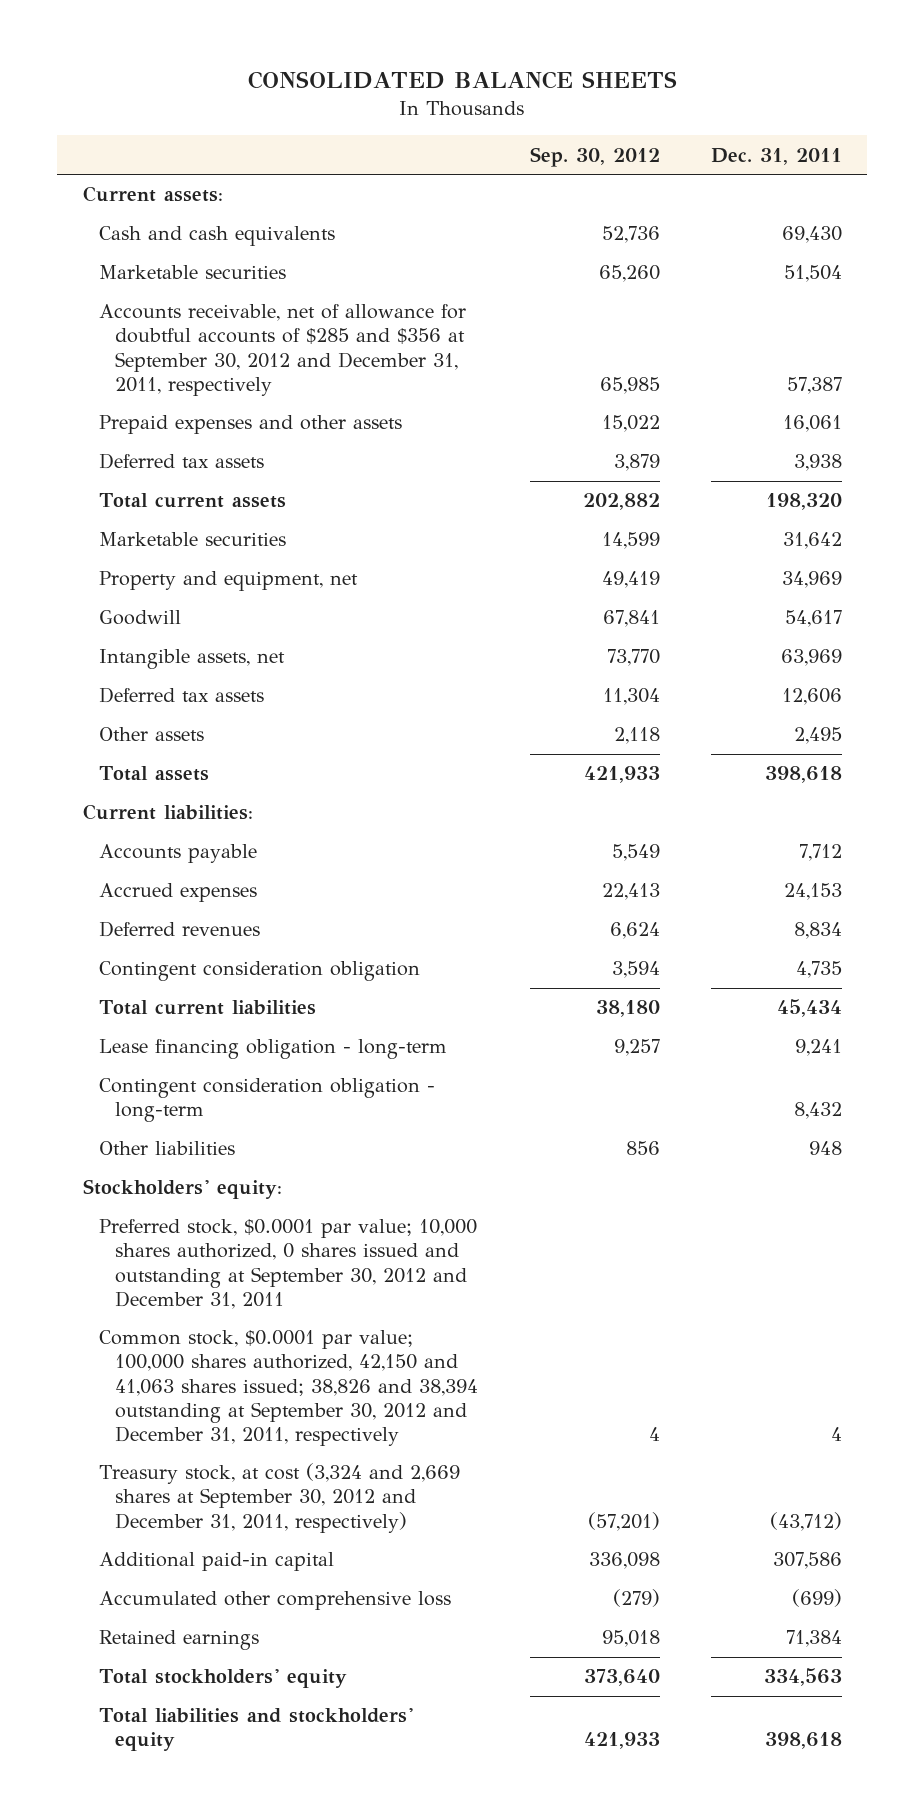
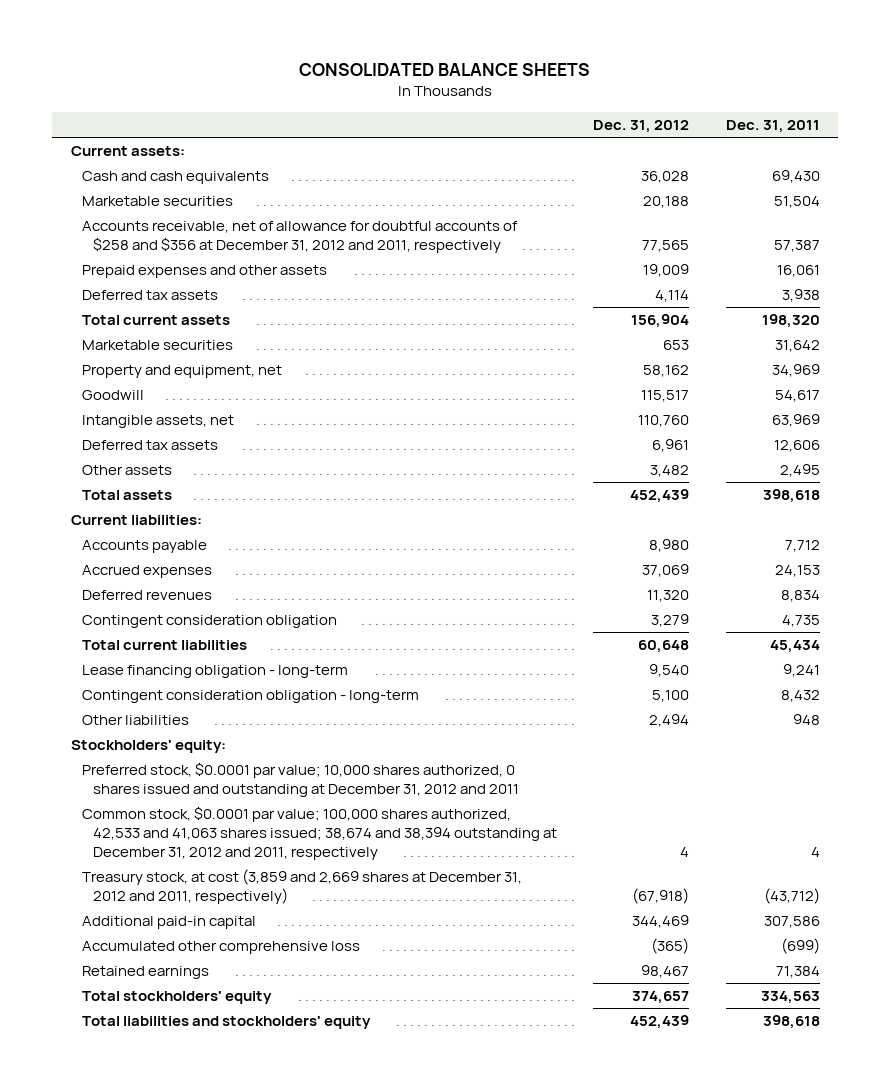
[529,146,660,167] Sep. 30, 2012 -> none
none -> [593,119,690,133] Dec. 31, 2012
[98,304,466,396] Accounts receivable, net of allowance for doubtful accounts of $285 and $356 at September 30, 2012 and December 31, 2011, respectively -> [81,221,518,254] Accounts receivable, net of allowance for doubtful accounts of $258 and $356 at December 31, 2012 and 2011, respectively
[98,1219,477,1309] Preferred stock, $0.0001 par value; 10,000 shares authorized, 0 shares issued and outstanding at September 30, 2012 and December 31, 2011 -> [81,762,519,798] Preferred stock, $0.0001 par value; 10,000 shares authorized, 0 shares issued and outstanding at December 31, 2012 and 2011
[98,1330,479,1446] Common stock, $0.0001 par value; 100,000 shares authorized, 42,150 and 41,063 shares issued; 38,826 and 38,394 outstanding at September 30, 2012 and December 31, 2011, respectively -> [81,806,557,861] Common stock, $0.0001 par value; 100,000 shares authorized, 42,533 and 41,063 shares issued; 38,674 and 38,394 outstanding at December 31, 2012 and 2011, respectively
[98,1463,460,1533] Treasury stock, at cost (3,324 and 2,669 shares at September 30, 2012 and December 31, 2011, respectively) -> [81,869,522,905] Treasury stock, at cost (3,859 and 2,669 shares at December 31, 2012 and 2011, respectively)

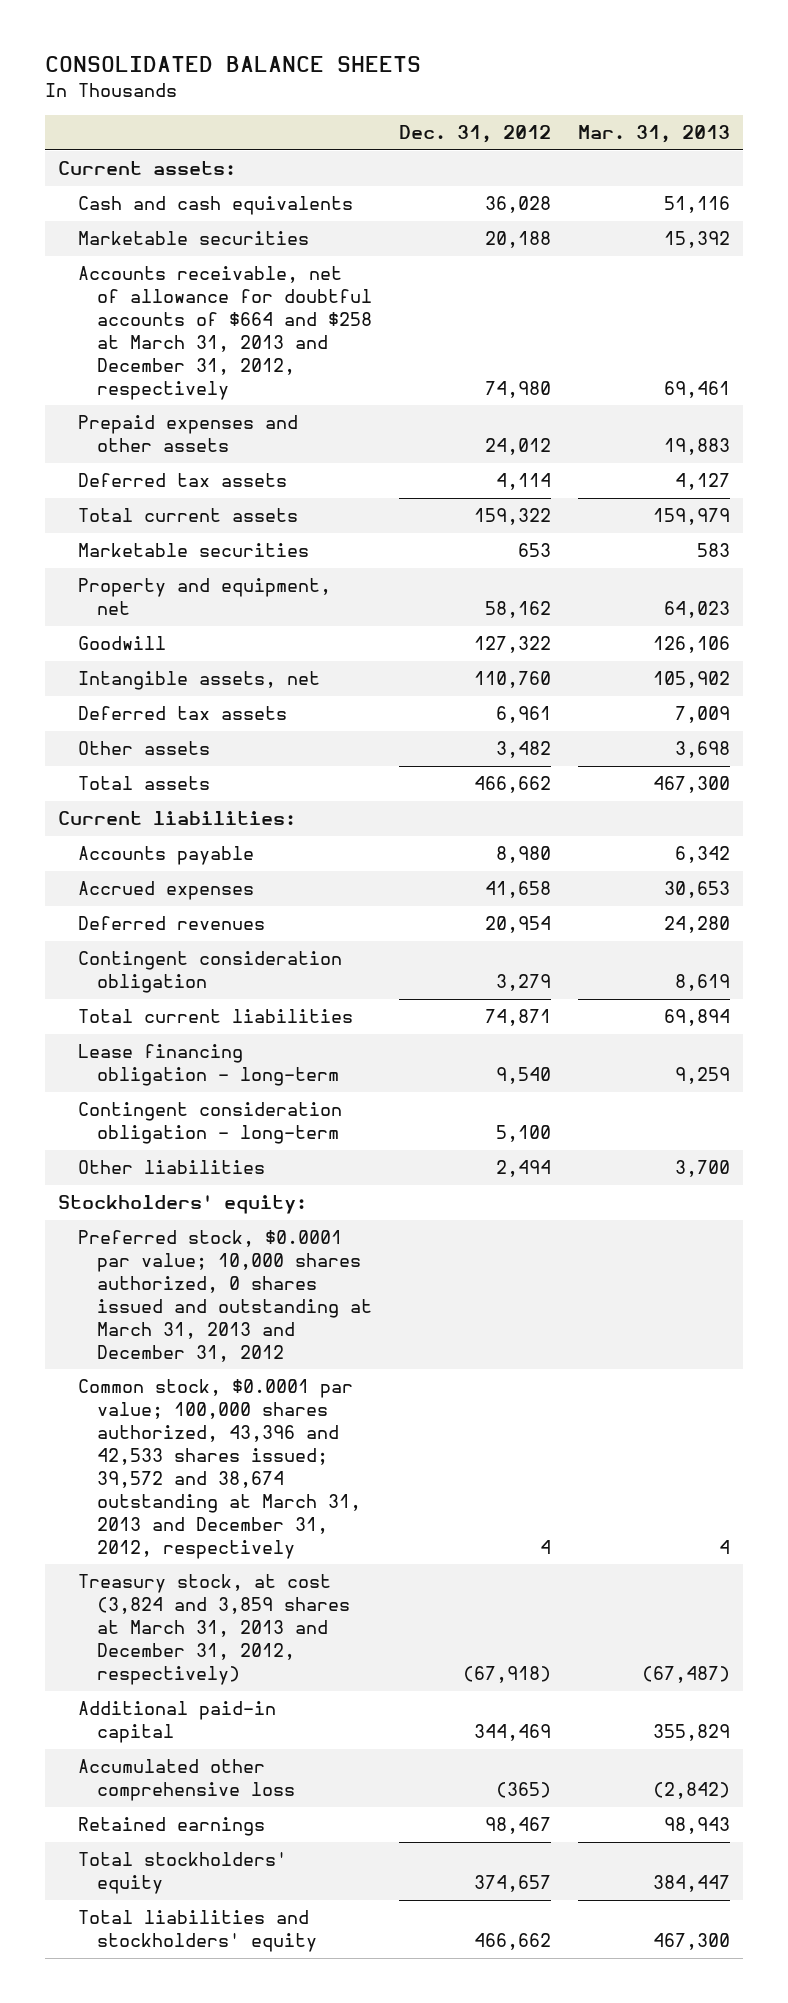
[725,119,820,133] Dec. 31, 2011 -> none
none -> [578,124,731,143] Mar. 31, 2013
[81,221,518,254] Accounts receivable, net of allowance for doubtful accounts of $258 and $356 at December 31, 2012 and 2011, respectively -> [77,266,373,400] Accounts receivable, net of allowance for doubtful accounts of $664 and $258 at March 31, 2013 and December 31, 2012, respectively
[642,240,690,253] 77,565 -> [485,380,552,398] 74,980
[643,264,690,278] 19,009 -> [485,438,552,456] 24,012
[631,314,690,329] 156,904 -> [474,508,552,526] 159,322
[641,390,690,403] 115,517 -> [474,636,552,654] 127,322
[630,489,690,504] 452,439 -> [474,776,552,794] 466,662
[642,564,690,578] 37,069 -> [485,881,552,899] 41,658
[647,590,690,603] 11,320 -> [485,916,552,934] 20,954
[638,640,690,654] 60,648 -> [485,1009,552,1027] 74,871
[81,762,519,798] Preferred stock, $0.0001 par value; 10,000 shares authorized, 0 shares issued and outstanding at December 31, 2012 and 2011 -> [77,1230,373,1362] Preferred stock, $0.0001 par value; 10,000 shares authorized, 0 shares issued and outstanding at March 31, 2013 and December 31, 2012
[81,806,557,861] Common stock, $0.0001 par value; 100,000 shares authorized, 42,533 and 41,063 shares issued; 38,674 and 38,394 outstanding at December 31, 2012 and 2011, respectively -> [77,1379,362,1559] Common stock, $0.0001 par value; 100,000 shares authorized, 43,396 and 42,533 shares issued; 39,572 and 38,674 outstanding at March 31, 2013 and December 31, 2012, respectively
[81,869,522,905] Treasury stock, at cost (3,859 and 2,669 shares at December 31, 2012 and 2011, respectively) -> [77,1574,351,1685] Treasury stock, at cost (3,824 and 3,859 shares at March 31, 2013 and December 31, 2012, respectively)
[630,1015,690,1030] 452,439 -> [474,1933,552,1951] 466,662

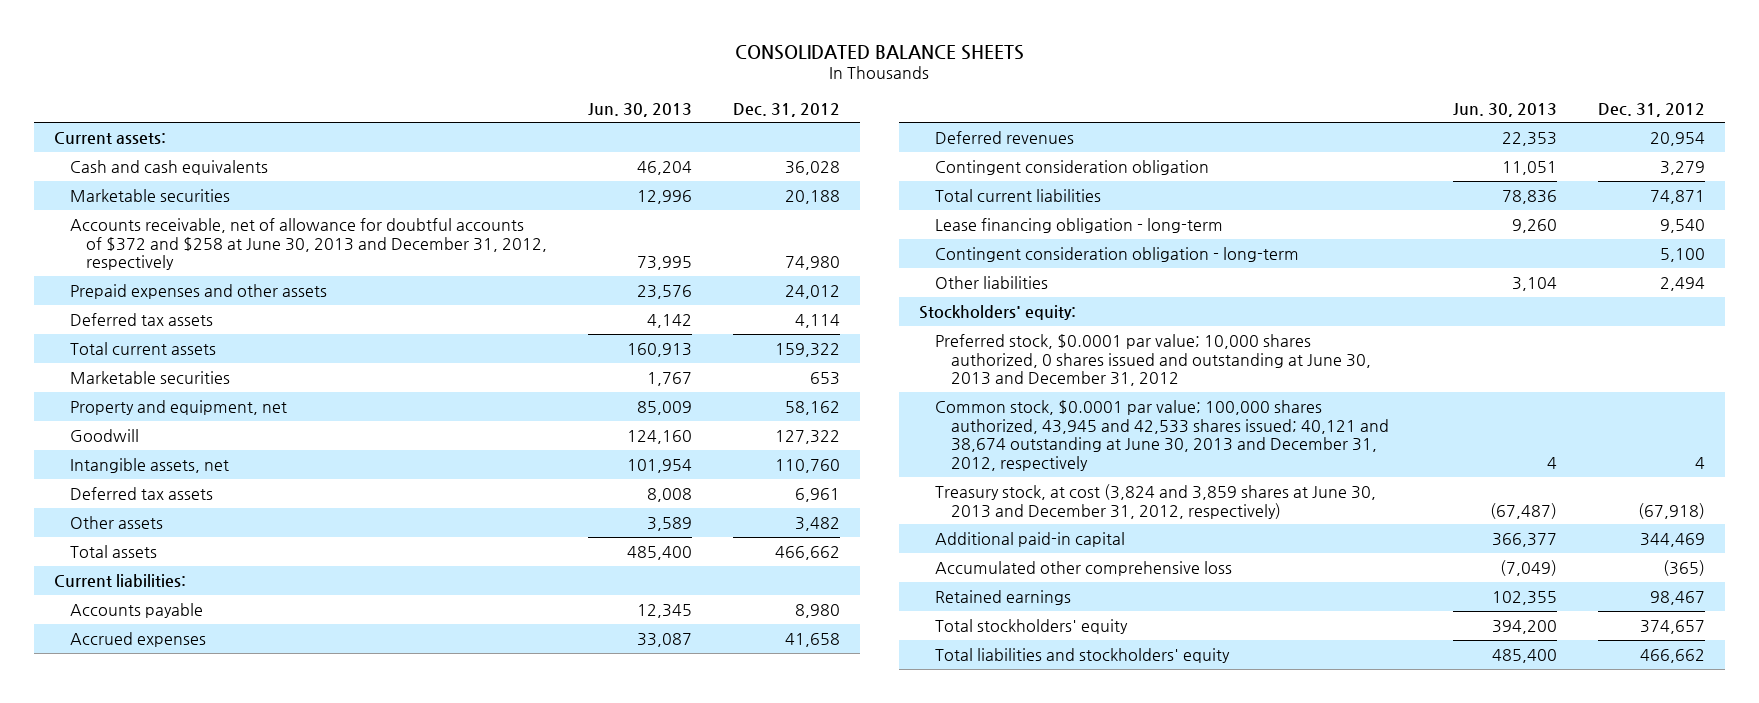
[578,124,731,143] Mar. 31, 2013 -> none
none -> [588,102,693,117] Jun. 30, 2013
[77,266,373,400] Accounts receivable, net of allowance for doubtful accounts of $664 and $258 at March 31, 2013 and December 31, 2012, respectively -> [70,217,548,271] Accounts receivable, net of allowance for doubtful accounts of $372 and $258 at June 30, 2013 and December 31, 2012, respectively
[77,1230,373,1362] Preferred stock, $0.0001 par value; 10,000 shares authorized, 0 shares issued and outstanding at March 31, 2013 and December 31, 2012 -> [935,333,1372,387] Preferred stock, $0.0001 par value; 10,000 shares authorized, 0 shares issued and outstanding at June 30, 2013 and December 31, 2012
[77,1379,362,1559] Common stock, $0.0001 par value; 100,000 shares authorized, 43,396 and 42,533 shares issued; 39,572 and 38,674 outstanding at March 31, 2013 and December 31, 2012, respectively -> [935,399,1390,472] Common stock, $0.0001 par value; 100,000 shares authorized, 43,945 and 42,533 shares issued; 40,121 and 38,674 outstanding at June 30, 2013 and December 31, 2012, respectively
[77,1574,351,1685] Treasury stock, at cost (3,824 and 3,859 shares at March 31, 2013 and December 31, 2012, respectively) -> [935,483,1377,519] Treasury stock, at cost (3,824 and 3,859 shares at June 30, 2013 and December 31, 2012, respectively)

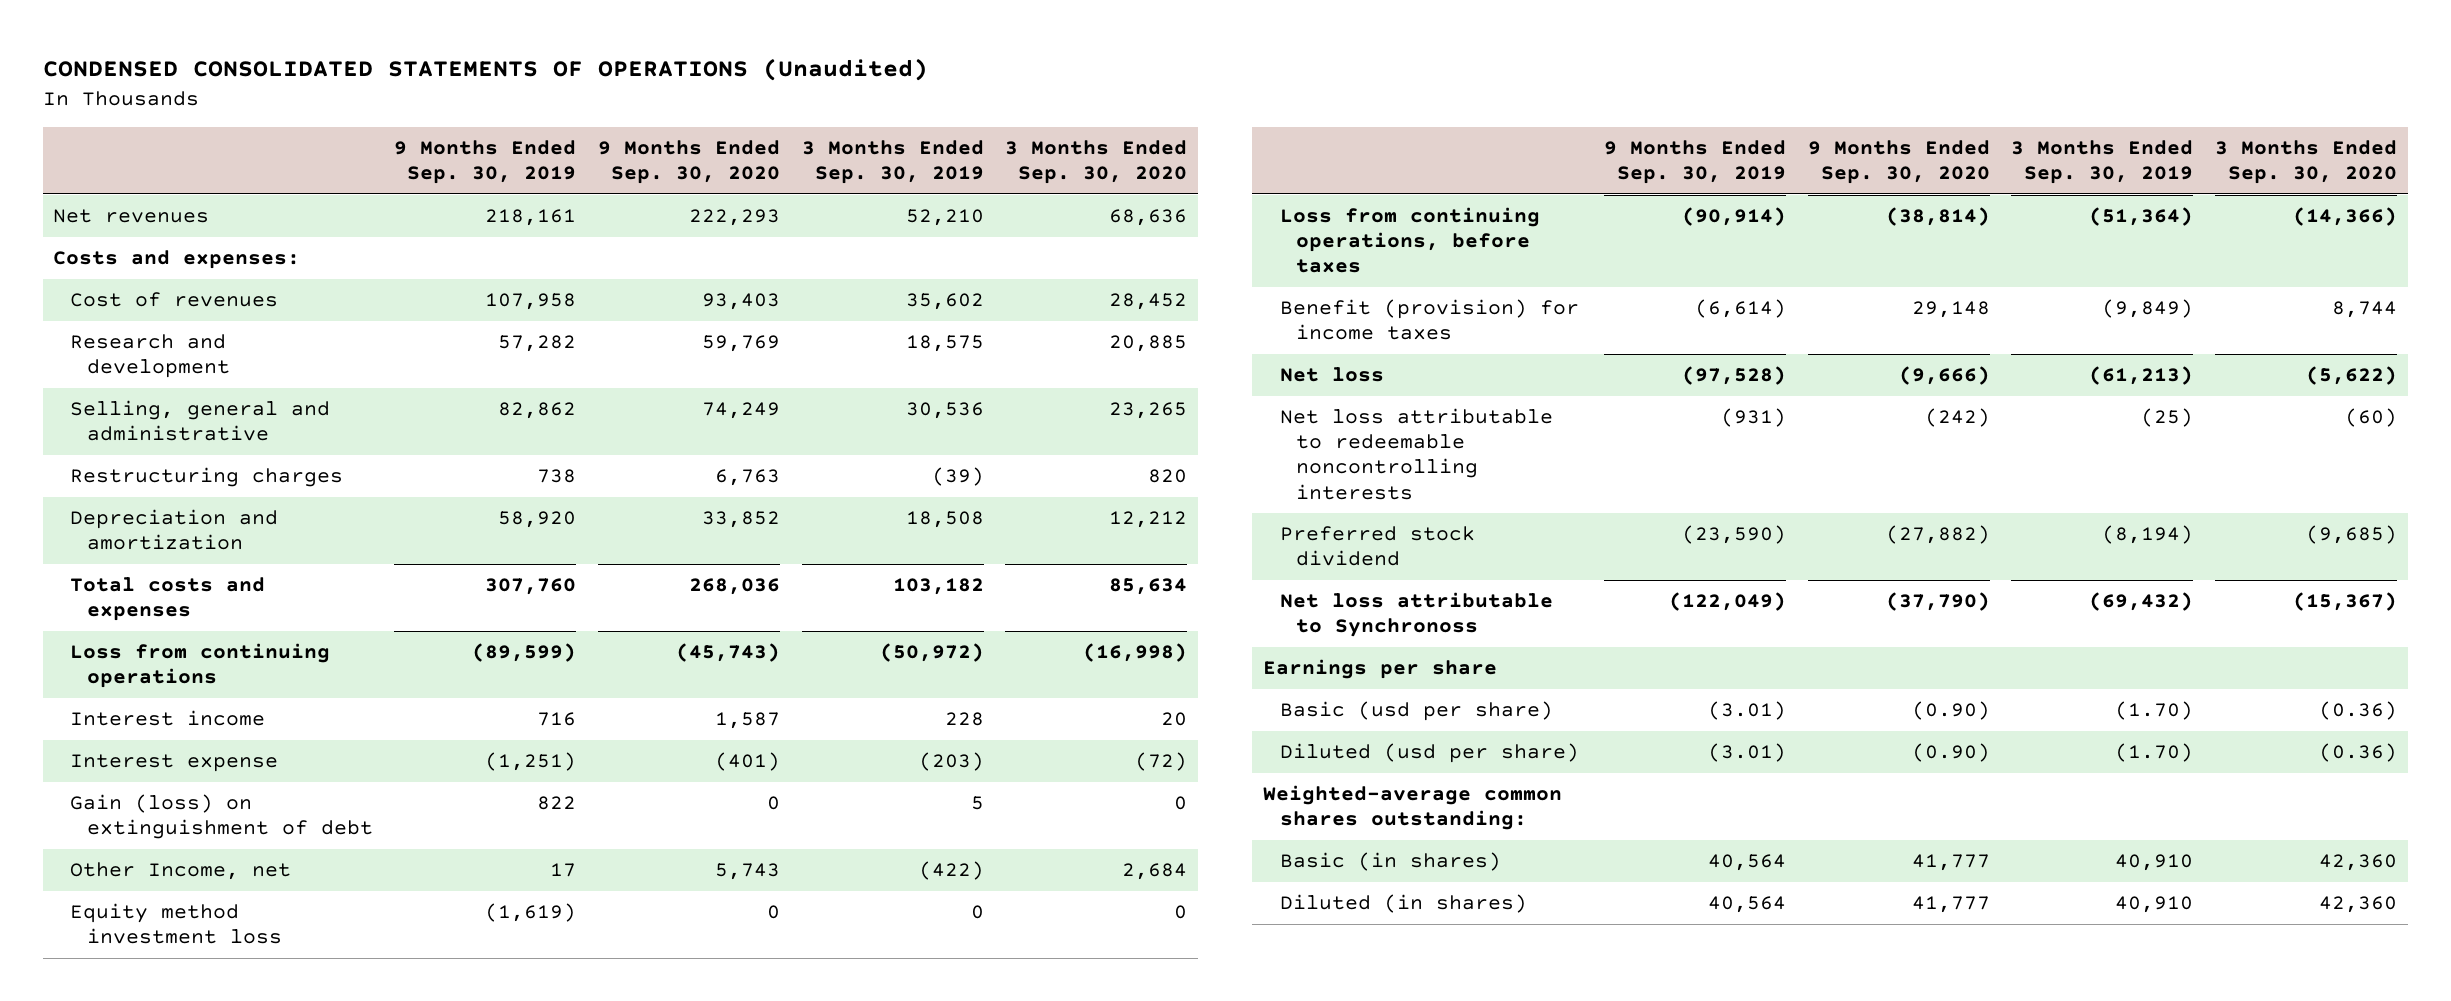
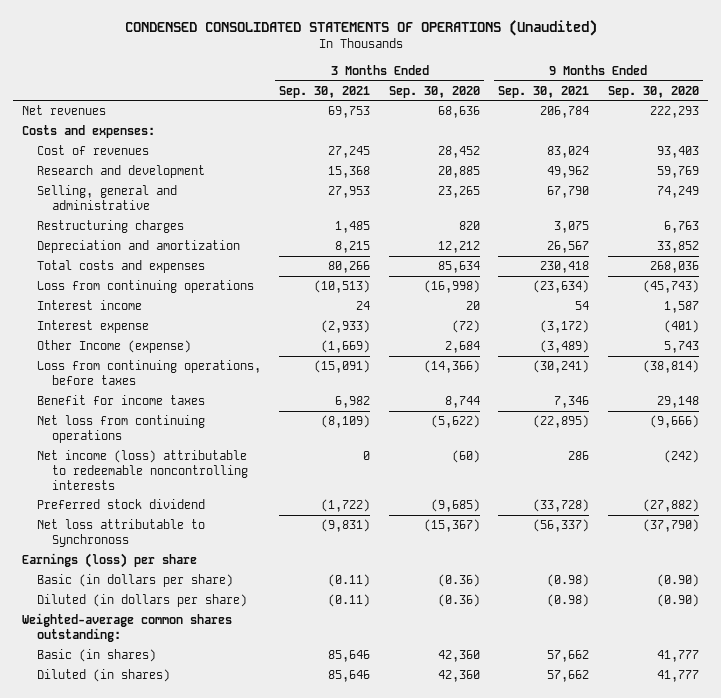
[394,140,577,185] 9 Months Ended Sep. 30, 2019 -> none
[801,140,984,185] 3 Months Ended Sep. 30, 2019 -> none
none -> [279,85,371,98] Sep. 30, 2021
none -> [498,85,590,98] Sep. 30, 2021
[69,794,373,840] Gain (loss) on extinguishment of debt -> none
[69,903,282,945] Equity method investment loss -> none
[69,862,291,881] Other Income, net -> [37,340,192,354] Other Income (expense)
[1279,299,1579,341] Benefit (provision) for income taxes -> [37,395,206,406] Benefit for income taxes
[1279,367,1384,383] Net loss -> [37,415,206,443] Net loss from continuing operations
[1279,408,1553,500] Net loss attributable to redeemable noncontrolling interests -> [37,450,248,490] Net income (loss) attributable to redeemable noncontrolling interests
[1263,659,1498,680] Earnings per share -> [22,553,198,569] Earnings (loss) per share
[1279,701,1553,722] Basic (usd per share) -> [37,574,234,588] Basic (in dollars per share)
[1279,743,1579,764] Diluted (usd per share) -> [37,594,248,608] Diluted (in dollars per share)

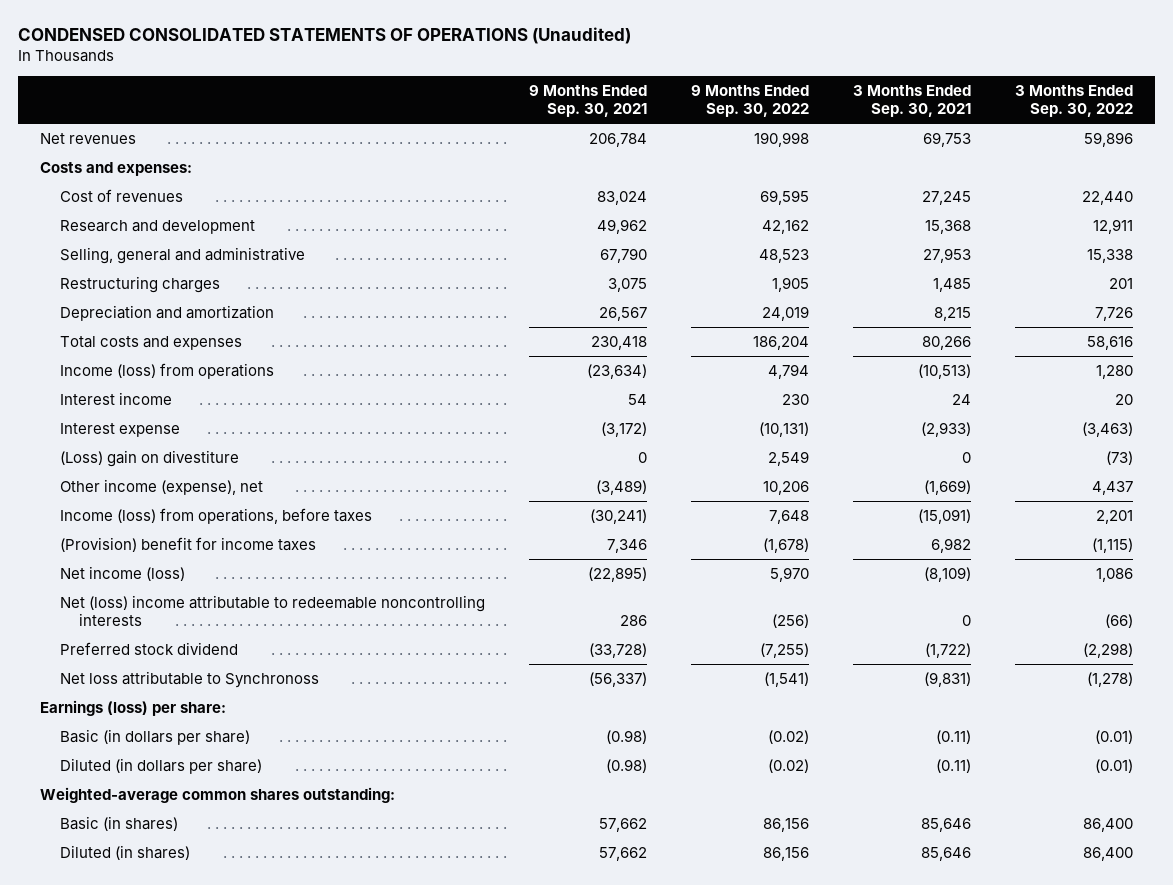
[388,85,480,98] Sep. 30, 2020 -> none
[607,85,699,98] Sep. 30, 2020 -> none
none -> [690,85,809,117] 9 Months Ended Sep. 30, 2022
none -> [1014,85,1133,117] 3 Months Ended Sep. 30, 2022
[37,280,255,294] Loss from continuing operations -> [59,363,274,380] Income (loss) from operations
none -> [59,450,239,468] (Loss) gain on divestiture
[37,340,192,354] Other Income (expense) -> [59,479,263,496] Other income (expense), net
[37,360,262,385] Loss from continuing operations, before taxes -> [59,508,372,525] Income (loss) from operations, before taxes
[37,395,206,406] Benefit for income taxes -> [59,537,316,553] (Provision) benefit for income taxes
[37,415,206,443] Net loss from continuing operations -> [59,566,185,582] Net income (loss)
[37,450,248,490] Net income (loss) attributable to redeemable noncontrolling interests -> [59,595,485,627] Net (loss) income attributable to redeemable noncontrolling interests
[22,553,198,569] Earnings (loss) per share -> [40,700,227,717] Earnings (loss) per share:

